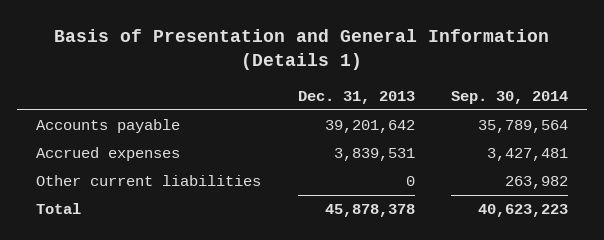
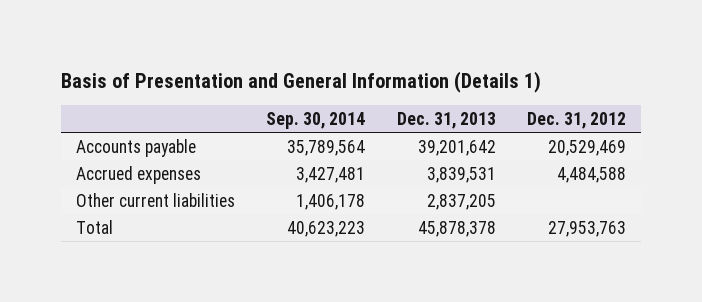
none -> [526,112,626,130] Dec. 31, 2012
[405,176,415,187] 0 -> [426,193,496,210] 2,837,205
[505,176,569,190] 263,982 -> [296,193,366,210] 1,406,178

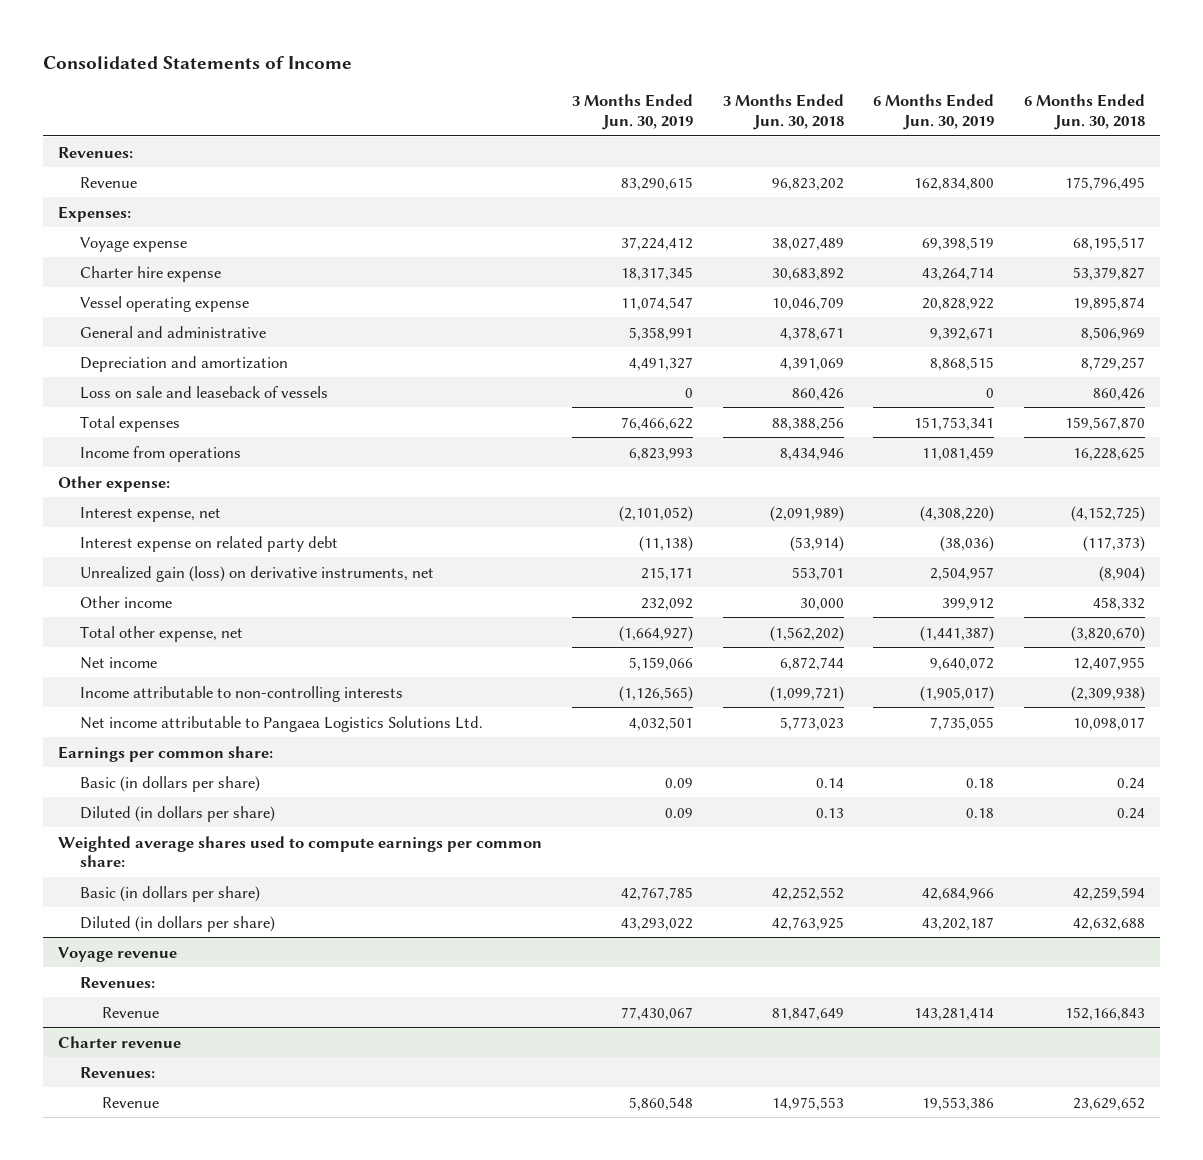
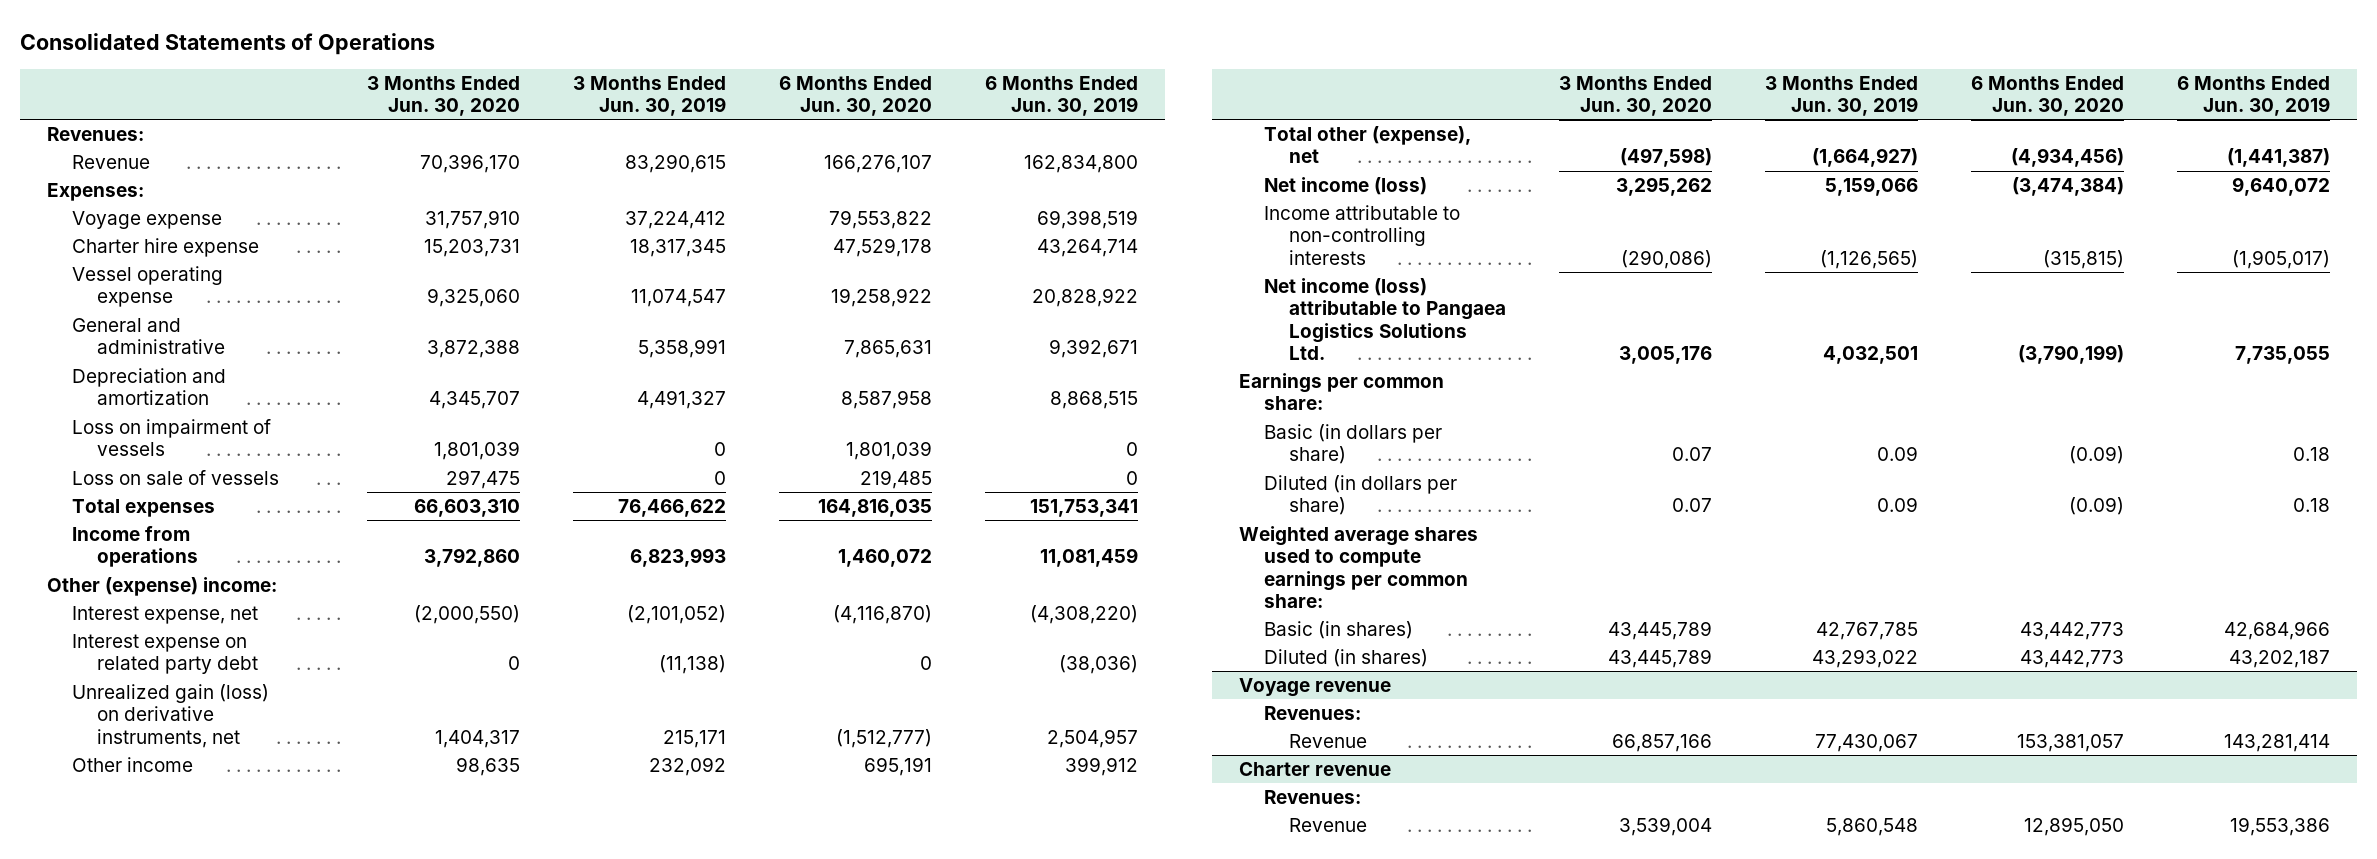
[43,55,353,69] Consolidated Statements of Income -> [20,32,436,55] Consolidated Statements of Operations
[722,93,844,130] 3 Months Ended Jun. 30, 2018 -> none
[1024,93,1146,130] 6 Months Ended Jun. 30, 2018 -> none
none -> [367,75,521,116] 3 Months Ended Jun. 30, 2020
none -> [779,75,933,116] 6 Months Ended Jun. 30, 2020
none -> [72,419,272,457] Loss on impairment of vessels
[80,385,329,399] Loss on sale and leaseback of vessels -> [72,470,280,486] Loss on sale of vessels
[58,475,171,492] Other expense: -> [46,577,277,597] Other (expense) income:
[80,625,244,642] Total other expense, net -> [1263,126,1471,164] Total other (expense), net
[80,656,158,669] Net income -> [1263,177,1427,196] Net income (loss)
[80,715,484,732] Net income attributable to Pangaea Logistics Solutions Ltd. -> [1263,278,1506,360] Net income (loss) attributable to Pangaea Logistics Solutions Ltd.
[80,885,261,902] Basic (in dollars per share) -> [1263,621,1413,640] Basic (in shares)
[80,915,276,932] Diluted (in dollars per share) -> [1263,649,1428,668] Diluted (in shares)

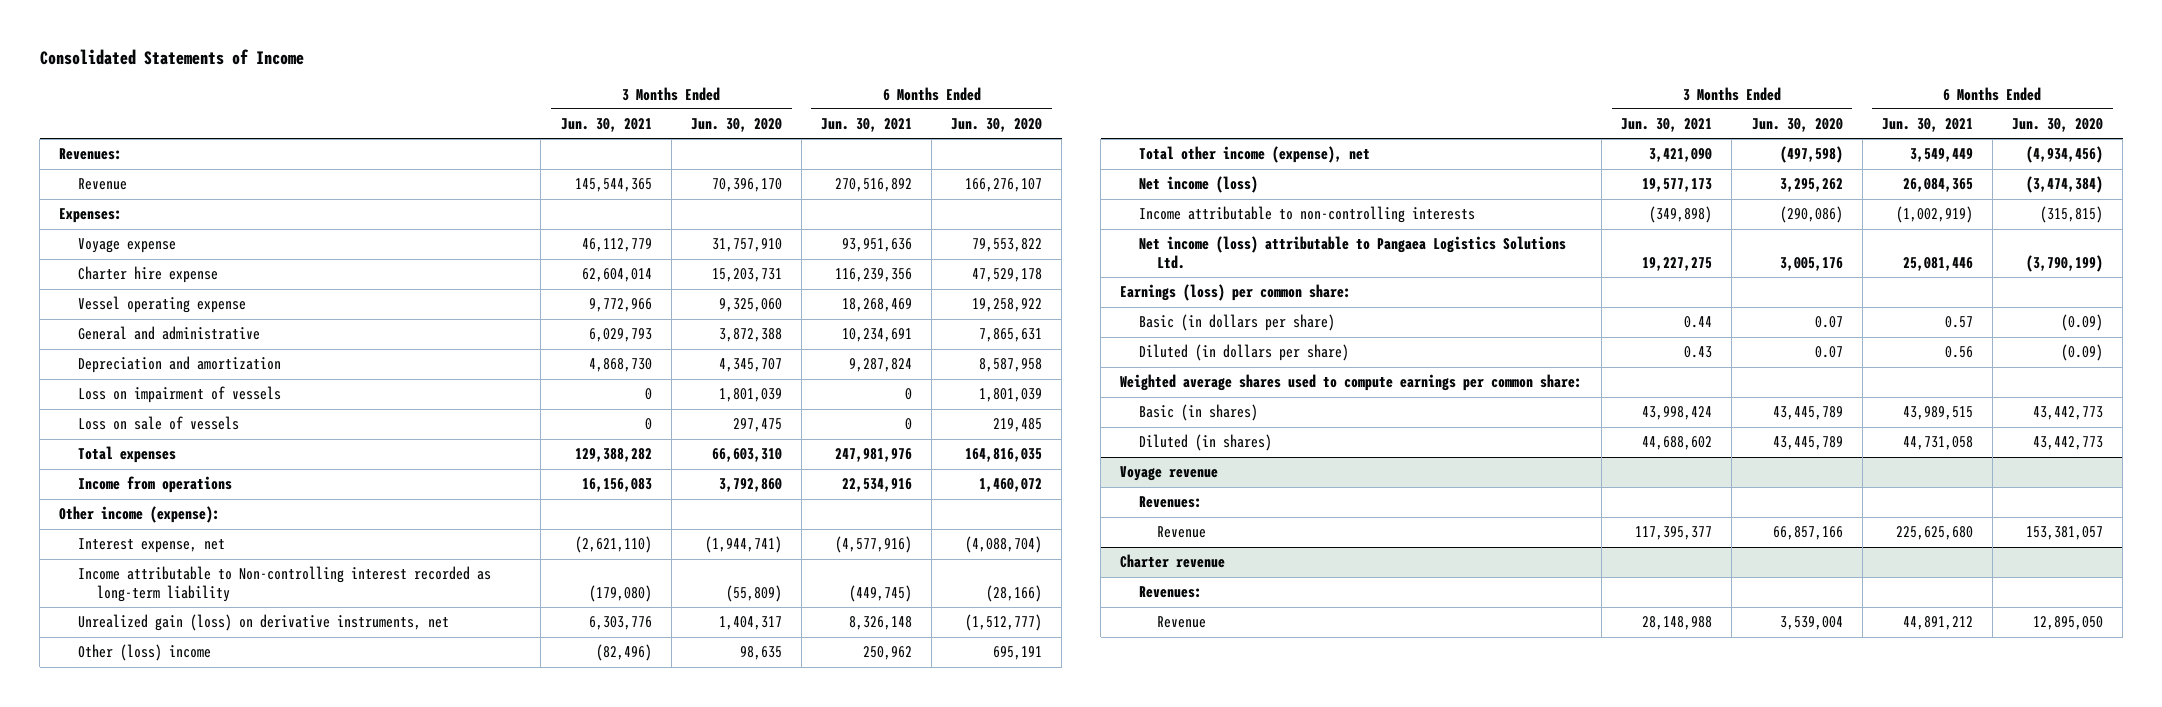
[20,32,436,55] Consolidated Statements of Operations -> [39,48,304,65] Consolidated Statements of Income
[573,75,727,116] 3 Months Ended Jun. 30, 2019 -> none
[985,75,1139,116] 6 Months Ended Jun. 30, 2019 -> none
none -> [560,118,652,133] Jun. 30, 2021
none -> [820,118,912,133] Jun. 30, 2021
[72,634,259,675] Interest expense on related party debt -> none
[46,577,277,597] Other (expense) income: -> [59,506,221,524] Other income (expense):
[414,605,521,625] (2,000,550) -> [704,536,782,554] (1,944,741)
[833,605,933,625] (4,116,870) -> [965,536,1043,554] (4,088,704)
none -> [77,566,491,602] Income attributable to Non-controlling interest recorded as long-term liability
[72,757,194,773] Other income -> [77,644,211,662] Other (loss) income
[1263,126,1471,164] Total other (expense), net -> [1138,146,1370,164] Total other income (expense), net
[1238,373,1444,411] Earnings per common share: -> [1120,284,1352,302] Earnings (loss) per common share:

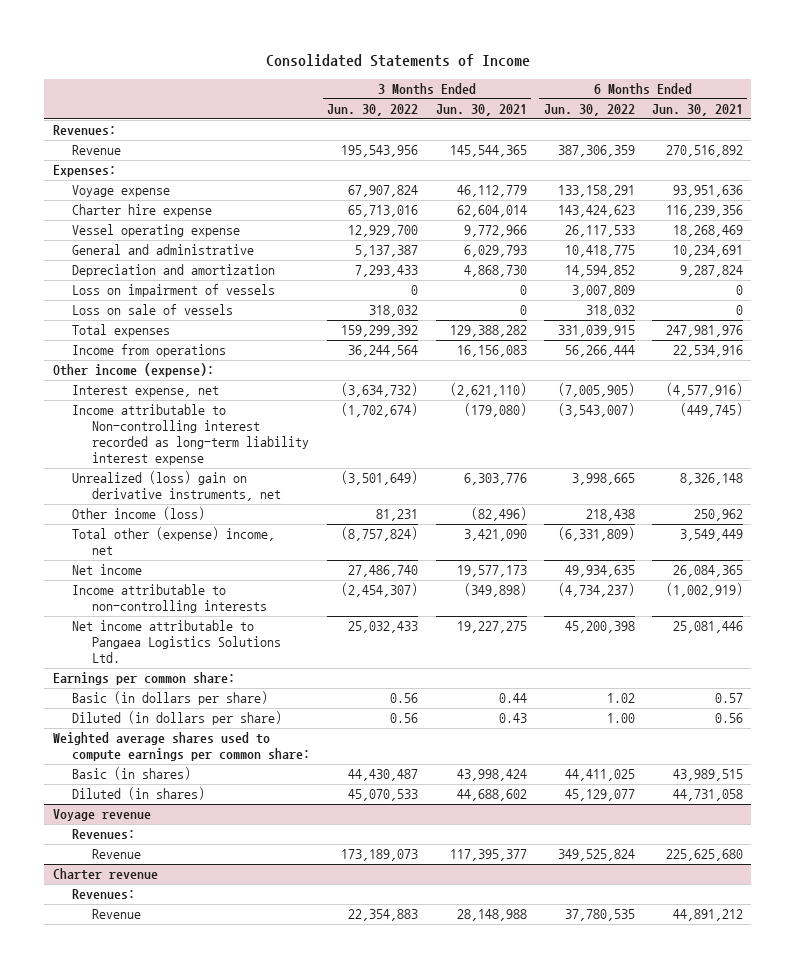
[690,118,782,133] Jun. 30, 2020 -> none
[951,118,1043,133] Jun. 30, 2020 -> none
none -> [327,104,419,117] Jun. 30, 2022
none -> [543,104,635,117] Jun. 30, 2022
[77,566,491,602] Income attributable to Non-controlling interest recorded as long-term liability -> [72,404,310,466] Income attributable to Non-controlling interest recorded as long-term liability interest expense
[77,614,449,632] Unrealized gain (loss) on derivative instruments, net -> [72,471,282,502] Unrealized (loss) gain on derivative instruments, net
[77,644,211,662] Other (loss) income -> [72,507,206,521] Other income (loss)
[1138,146,1370,164] Total other income (expense), net -> [72,527,276,556] Total other (expense) income, net
[1138,176,1258,194] Net income (loss) -> [72,564,143,576] Net income
[1138,236,1566,269] Net income (loss) attributable to Pangaea Logistics Solutions Ltd. -> [72,620,282,664] Net income attributable to Pangaea Logistics Solutions Ltd.
[1120,284,1352,302] Earnings (loss) per common share: -> [52,672,235,686] Earnings per common share:

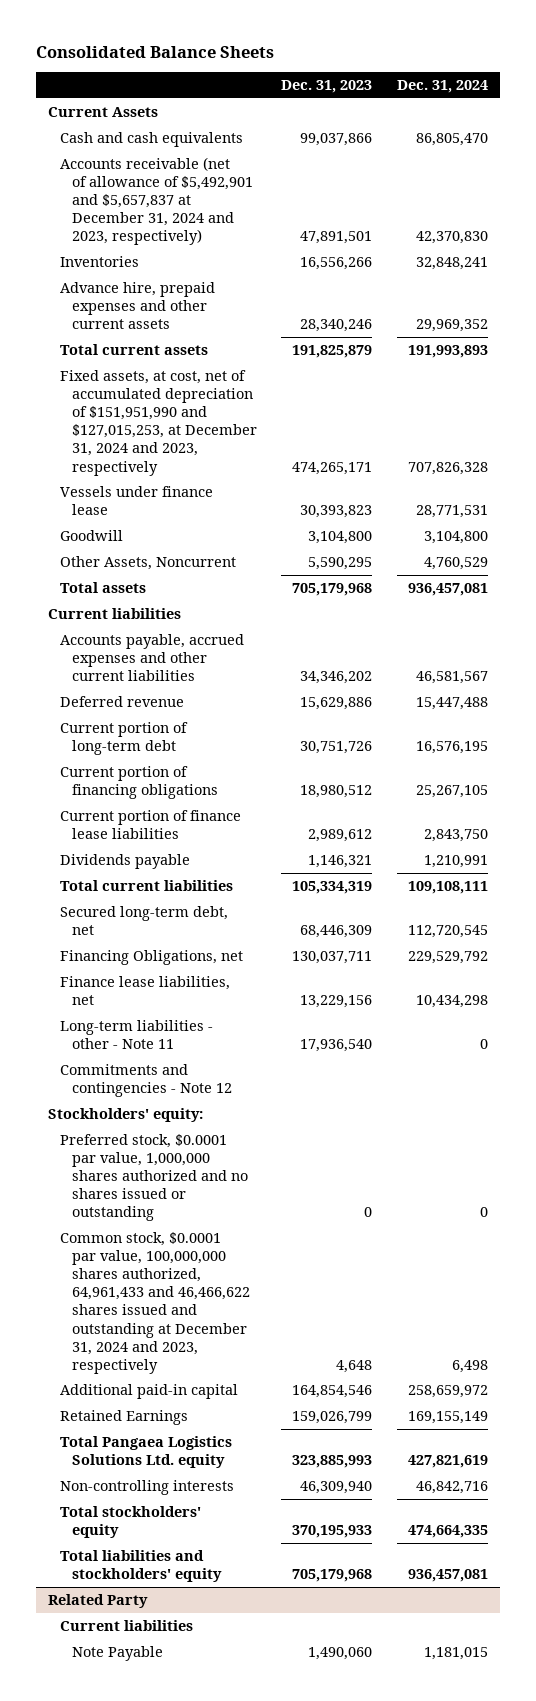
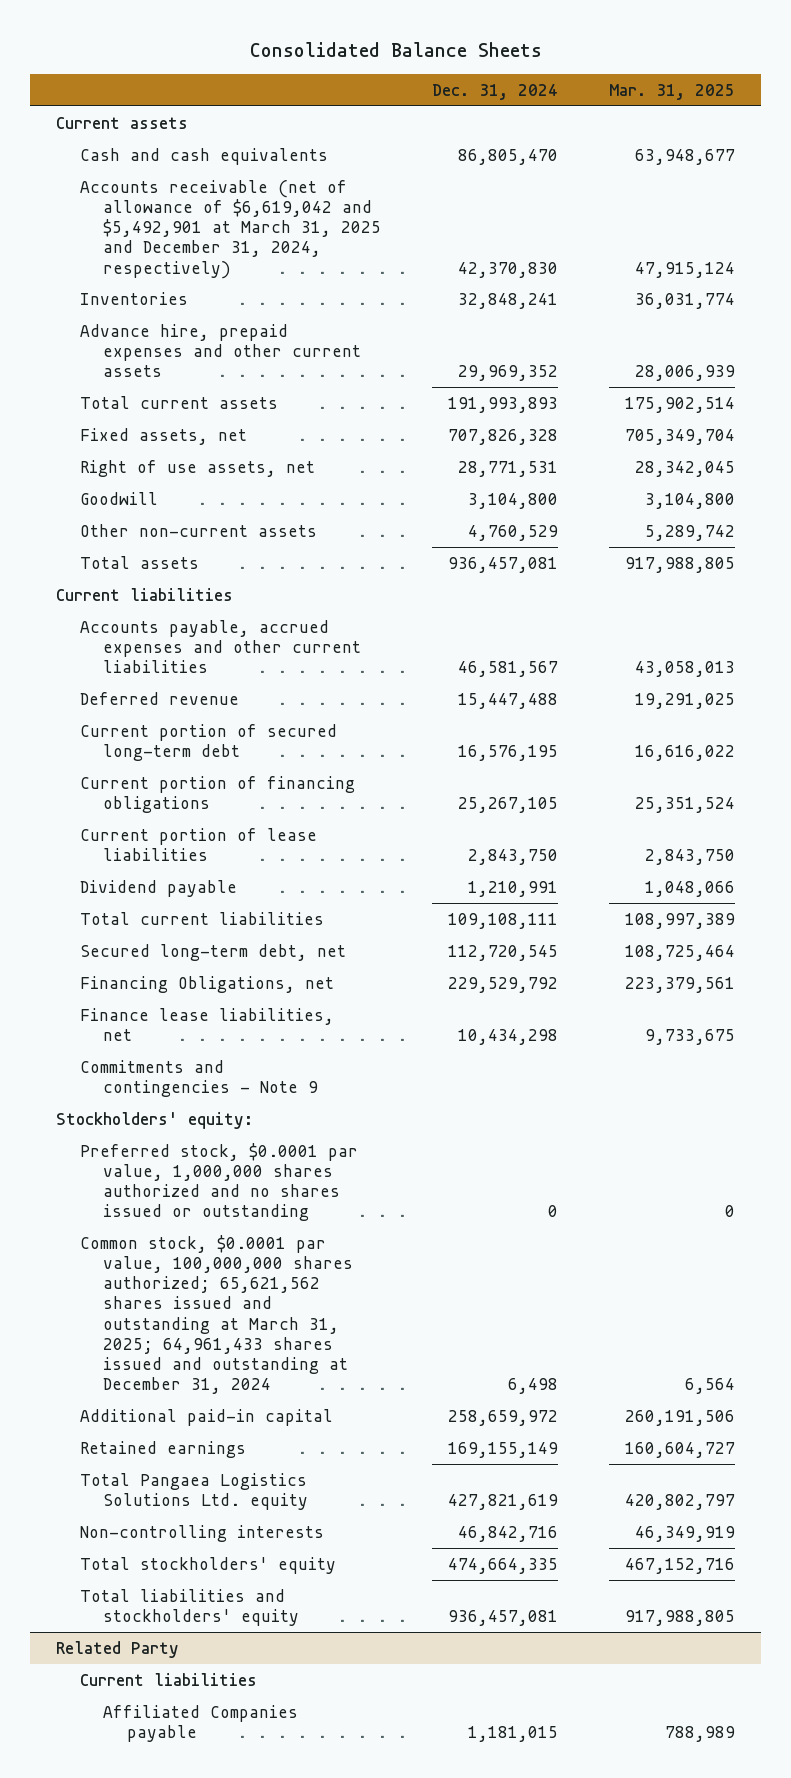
[281,80,373,94] Dec. 31, 2023 -> none
none -> [609,83,736,100] Mar. 31, 2025
[47,107,158,118] Current Assets -> [55,116,188,129] Current assets
[59,157,253,246] Accounts receivable (net of allowance of $5,492,901 and $5,657,837 at December 31, 2024 and 2023, respectively) -> [79,179,382,279] Accounts receivable (net of allowance of $6,619,042 and $5,492,901 at March 31, 2025 and December 31, 2024, respectively)
[59,370,257,476] Fixed assets, at cost, net of accumulated depreciation of $151,951,990 and $127,015,253, at December 31, 2024 and 2023, respectively -> [79,427,247,445] Fixed assets, net
[59,486,213,516] Vessels under finance lease -> [79,459,315,477] Right of use assets, net
[59,556,236,571] Other Assets, Noncurrent -> [79,523,317,537] Other non-current assets
[59,722,188,756] Current portion of long-term debt -> [79,723,337,762] Current portion of secured long-term debt
[59,810,241,840] Current portion of finance lease liabilities -> [79,827,317,862] Current portion of lease liabilities
[59,854,190,870] Dividends payable -> [79,879,237,897] Dividend payable
[59,1020,213,1050] Long-term liabilities - other - Note 11 -> none
[59,1064,232,1098] Commitments and contingencies - Note 12 -> [79,1059,319,1098] Commitments and contingencies - Note 9
[59,1232,250,1374] Common stock, $0.0001 par value, 100,000,000 shares authorized, 64,961,433 and 46,466,622 shares issued and outstanding at December 31, 2024 and 2023, respectively -> [79,1234,354,1395] Common stock, $0.0001 par value, 100,000,000 shares authorized; 65,621,562 shares issued and outstanding at March 31, 2025; 64,961,433 shares issued and outstanding at December 31, 2024
[59,1410,188,1426] Retained Earnings -> [79,1440,246,1458] Retained earnings
[71,1646,163,1662] Note Payable -> [103,1704,299,1743] Affiliated Companies payable

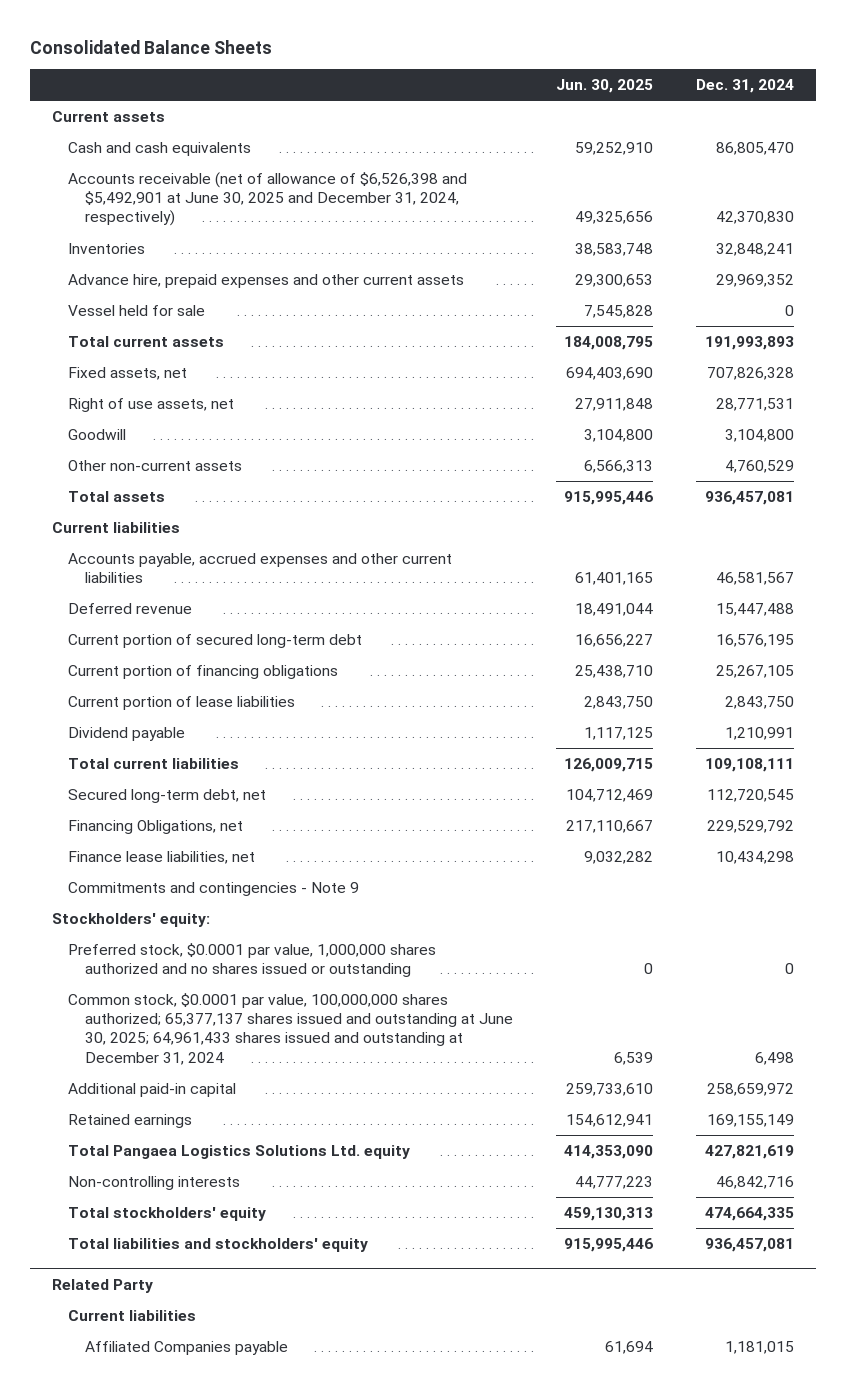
[609,83,736,100] Mar. 31, 2025 -> none
none -> [555,79,653,94] Jun. 30, 2025
[79,179,382,279] Accounts receivable (net of allowance of $6,619,042 and $5,492,901 at March 31, 2025 and December 31, 2024, respectively) -> [68,172,468,227] Accounts receivable (net of allowance of $6,526,398 and $5,492,901 at June 30, 2025 and December 31, 2024, respectively)
none -> [68,305,206,317] Vessel held for sale
[79,1234,354,1395] Common stock, $0.0001 par value, 100,000,000 shares authorized; 65,621,562 shares issued and outstanding at March 31, 2025; 64,961,433 shares issued and outstanding at December 31, 2024 -> [68,993,513,1065] Common stock, $0.0001 par value, 100,000,000 shares authorized; 65,377,137 shares issued and outstanding at June 30, 2025; 64,961,433 shares issued and outstanding at December 31, 2024

